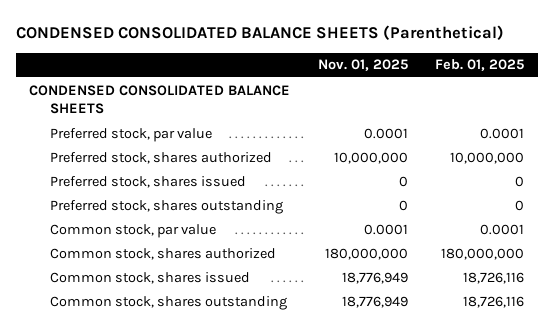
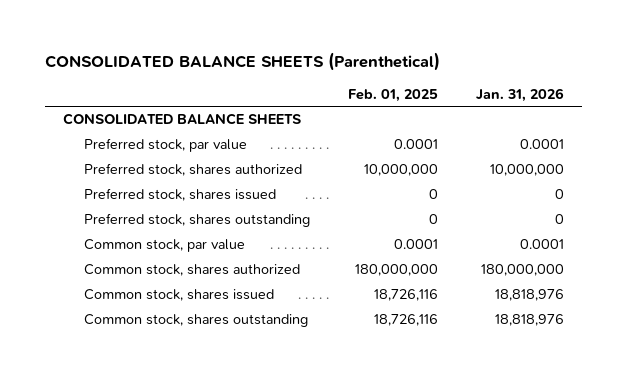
[15,25,504,41] CONDENSED CONSOLIDATED BALANCE SHEETS (Parenthetical) -> [44,51,440,71] CONSOLIDATED BALANCE SHEETS (Parenthetical)
[317,59,408,72] Nov. 01, 2025 -> none
none -> [475,87,564,102] Jan. 31, 2026
[29,84,291,115] CONDENSED CONSOLIDATED BALANCE SHEETS -> [63,113,302,126] CONSOLIDATED BALANCE SHEETS

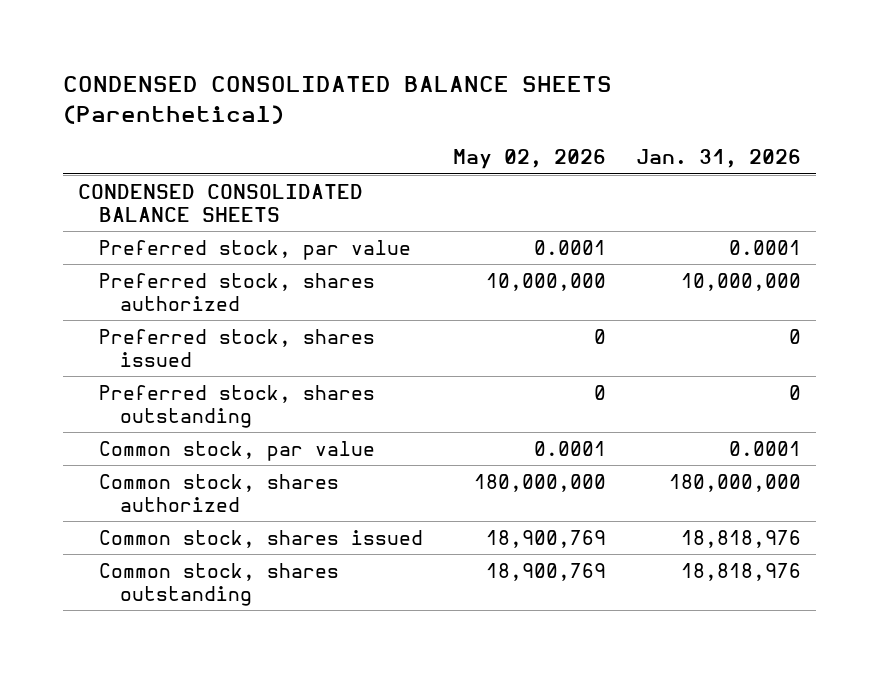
[44,51,440,71] CONSOLIDATED BALANCE SHEETS (Parenthetical) -> [62,76,612,124] CONDENSED CONSOLIDATED BALANCE SHEETS (Parenthetical)
[347,88,438,102] Feb. 01, 2025 -> none
none -> [452,149,606,170] May 02, 2026
[63,113,302,126] CONSOLIDATED BALANCE SHEETS -> [77,183,363,222] CONDENSED CONSOLIDATED BALANCE SHEETS

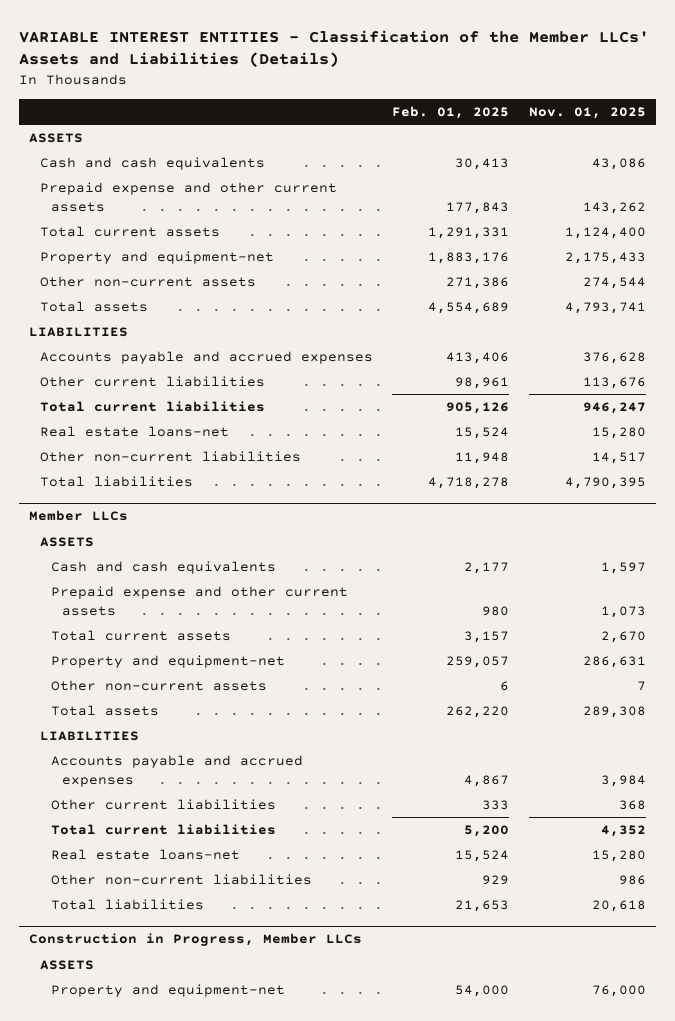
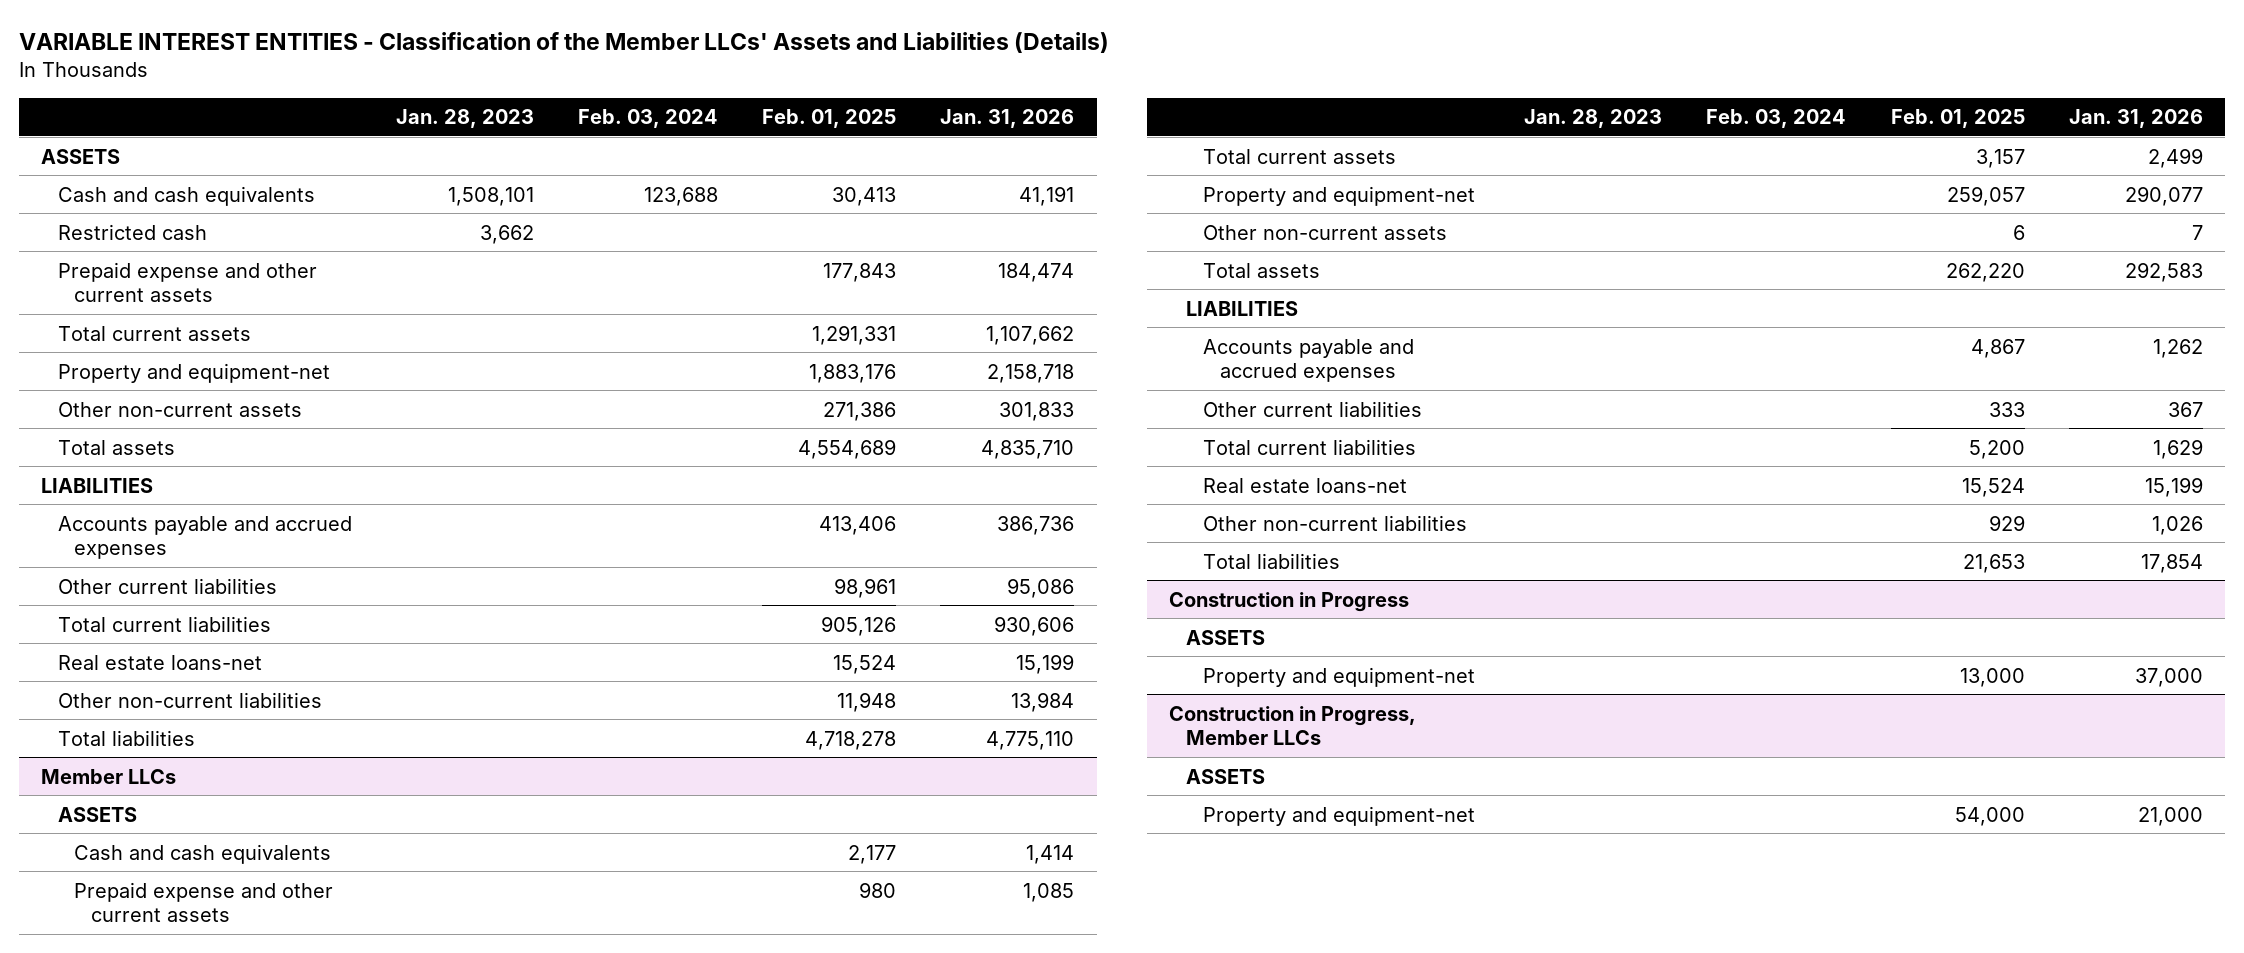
[529,106,647,119] Nov. 01, 2025 -> none
none -> [395,109,534,129] Jan. 28, 2023
none -> [578,109,719,129] Feb. 03, 2024
none -> [940,109,1075,129] Jan. 31, 2026
none -> [57,223,207,240] Restricted cash
none -> [1169,591,1410,612] Construction in Progress
none -> [1186,629,1266,645] ASSETS
none -> [1202,666,1475,687] Property and equipment-net

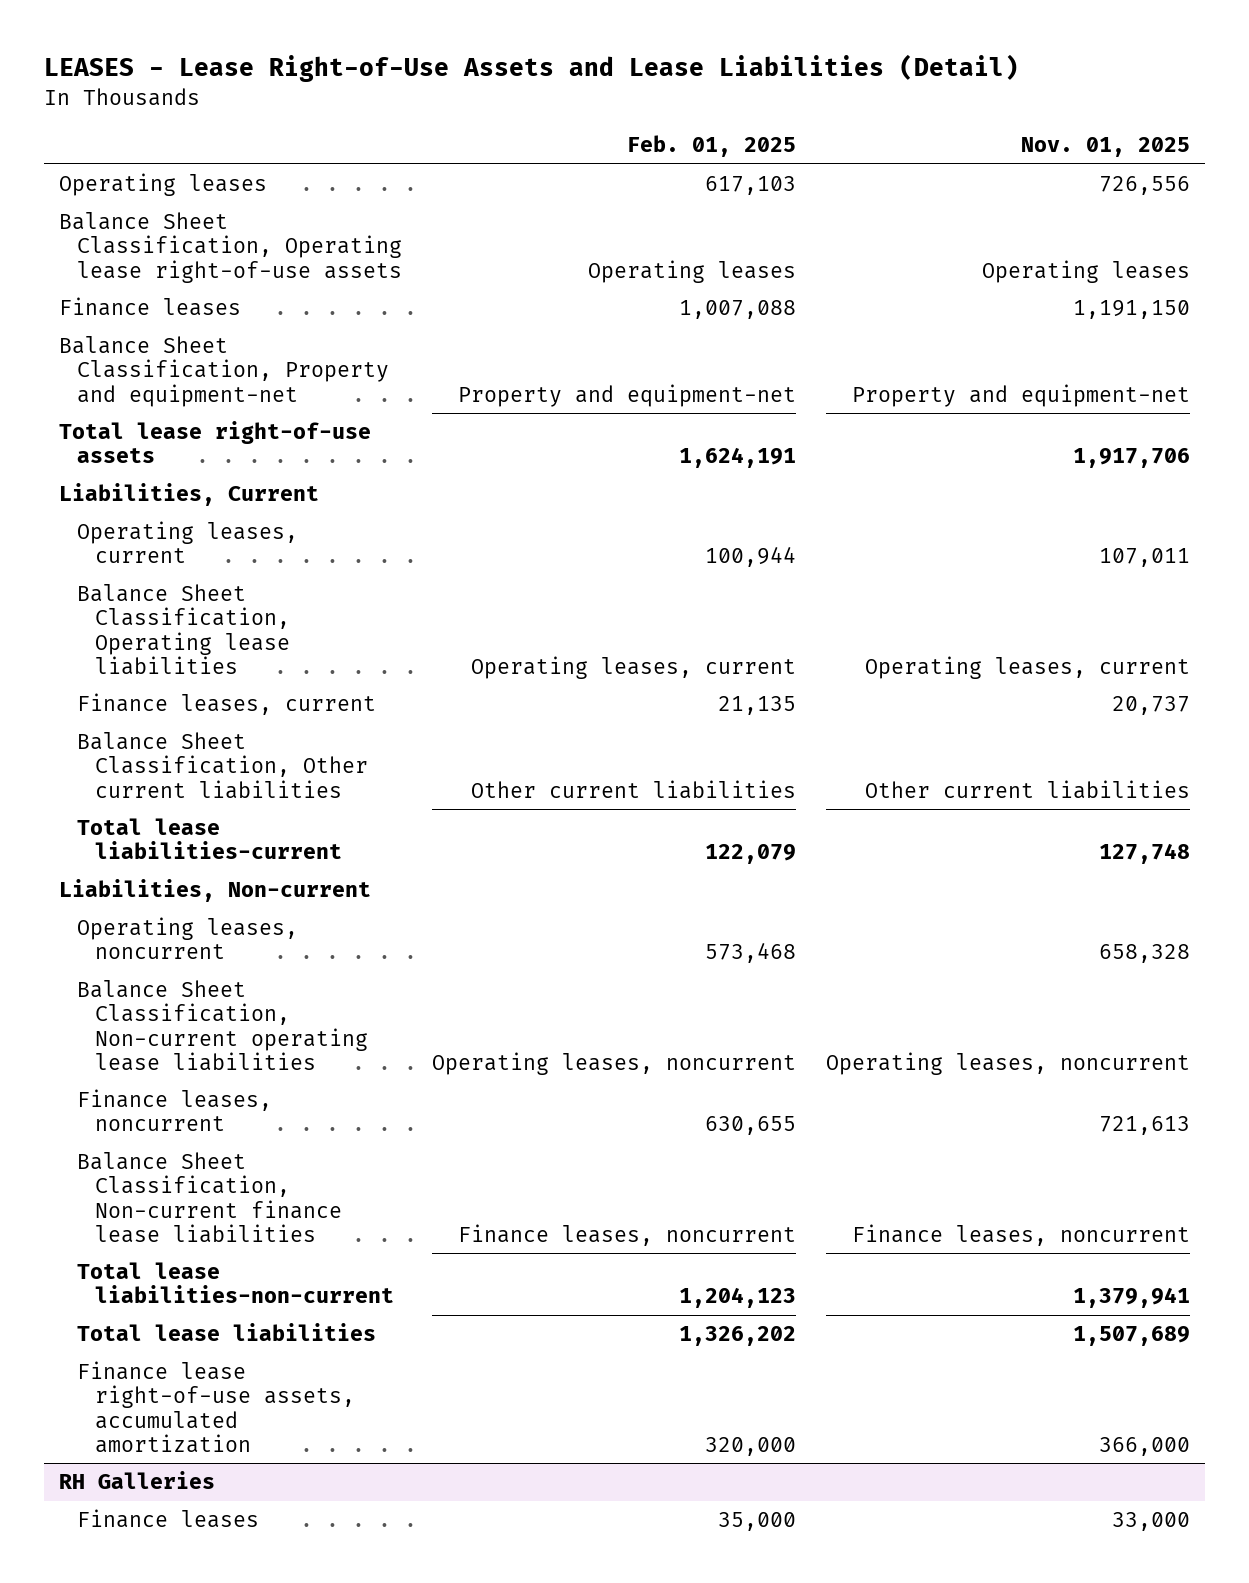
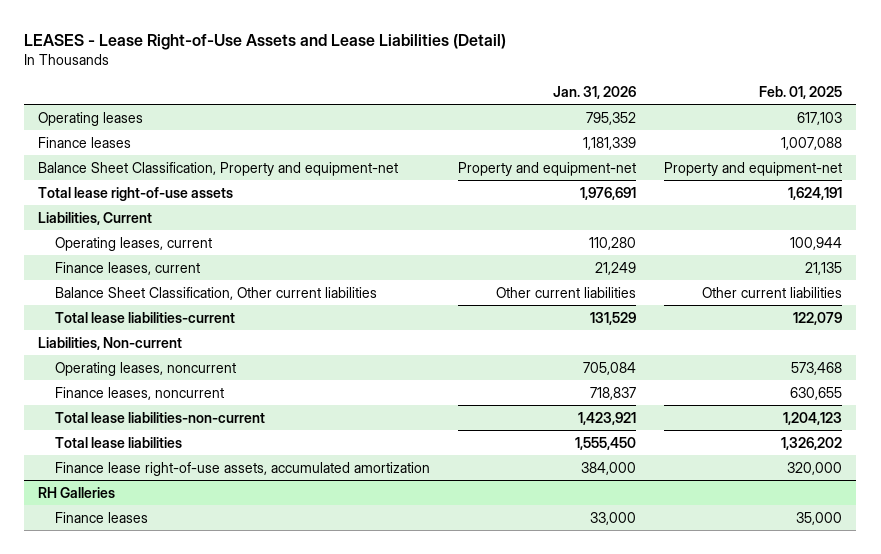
[1021,136,1191,157] Nov. 01, 2025 -> none
none -> [553,85,637,99] Jan. 31, 2026
[58,212,403,283] Balance Sheet Classification, Operating lease right-of-use assets -> none
[77,584,291,675] Balance Sheet Classification, Operating lease liabilities -> none
[77,980,369,1071] Balance Sheet Classification, Non-current operating lease liabilities -> none
[77,1152,343,1243] Balance Sheet Classification, Non-current finance lease liabilities -> none

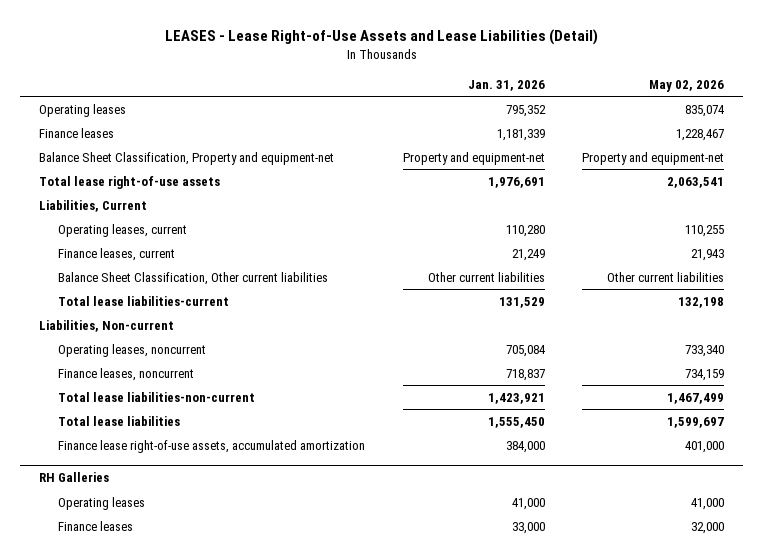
[759,85,843,99] Feb. 01, 2025 -> none
none -> [648,79,724,92] May 02, 2026
none -> [58,496,146,510] Operating leases

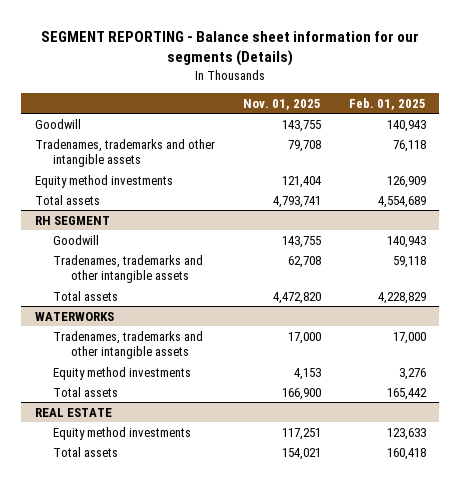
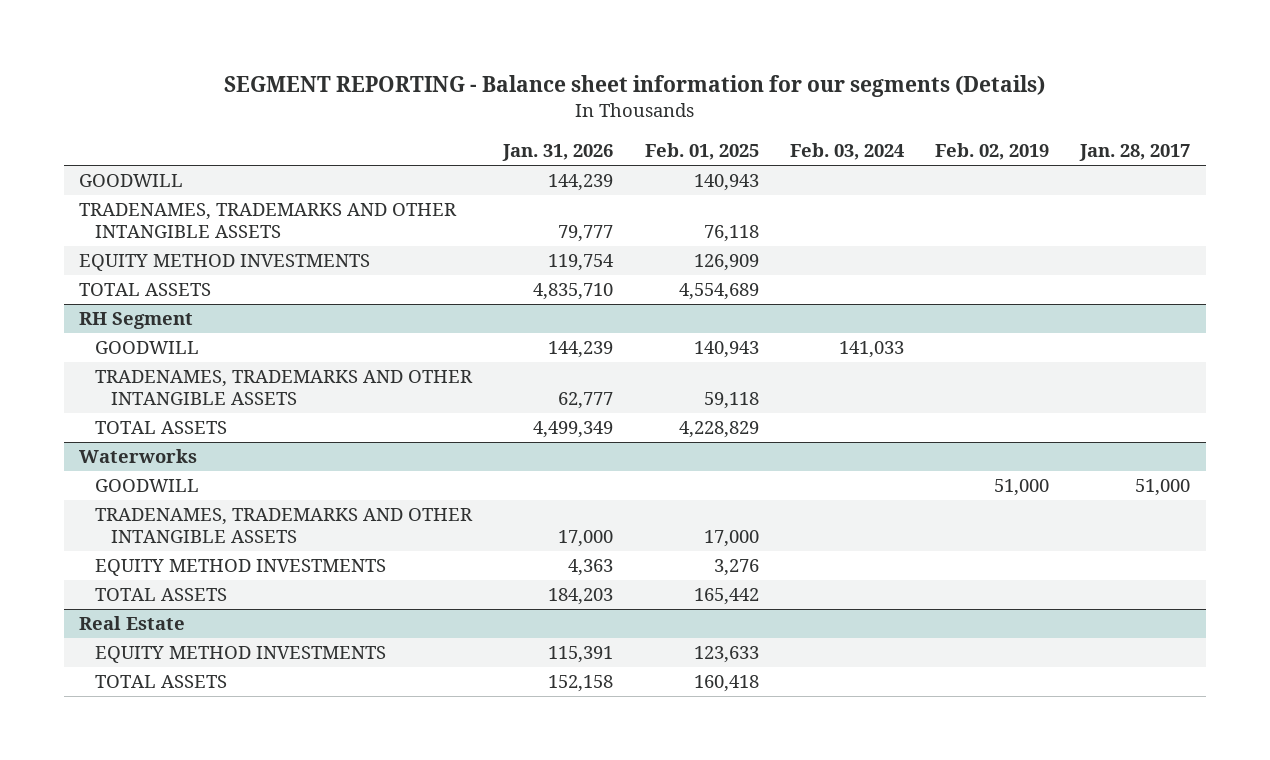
[242,98,321,110] Nov. 01, 2025 -> none
none -> [502,144,614,162] Jan. 31, 2026
none -> [789,143,904,161] Feb. 03, 2024
none -> [935,143,1050,161] Feb. 02, 2019
none -> [1079,144,1191,162] Jan. 28, 2017
[35,118,82,129] Goodwill -> [79,174,184,188] GOODWILL
[35,138,216,168] Tradenames, trademarks and other intangible assets -> [79,203,458,239] TRADENAMES, TRADEMARKS AND OTHER INTANGIBLE ASSETS
[35,174,174,188] Equity method investments -> [79,254,371,272] EQUITY METHOD INVESTMENTS
[35,194,101,205] Total assets -> [79,283,212,297] TOTAL ASSETS
[35,215,111,225] RH SEGMENT -> [79,312,194,330] RH Segment
[53,234,100,245] Goodwill -> [95,341,200,355] GOODWILL
[53,254,204,284] Tradenames, trademarks and other intangible assets -> [95,370,474,406] TRADENAMES, TRADEMARKS AND OTHER INTANGIBLE ASSETS
[53,290,119,301] Total assets -> [95,421,228,435] TOTAL ASSETS
[35,311,115,321] WATERWORKS -> [79,449,198,464] Waterworks
none -> [95,479,200,493] GOODWILL
[53,330,204,360] Tradenames, trademarks and other intangible assets -> [95,508,474,544] TRADENAMES, TRADEMARKS AND OTHER INTANGIBLE ASSETS
[53,366,192,380] Equity method investments -> [95,559,387,577] EQUITY METHOD INVESTMENTS
[53,386,119,397] Total assets -> [95,588,228,602] TOTAL ASSETS
[35,407,113,417] REAL ESTATE -> [79,616,186,631] Real Estate
[53,426,192,440] Equity method investments -> [95,646,387,664] EQUITY METHOD INVESTMENTS
[53,446,119,457] Total assets -> [95,675,228,689] TOTAL ASSETS

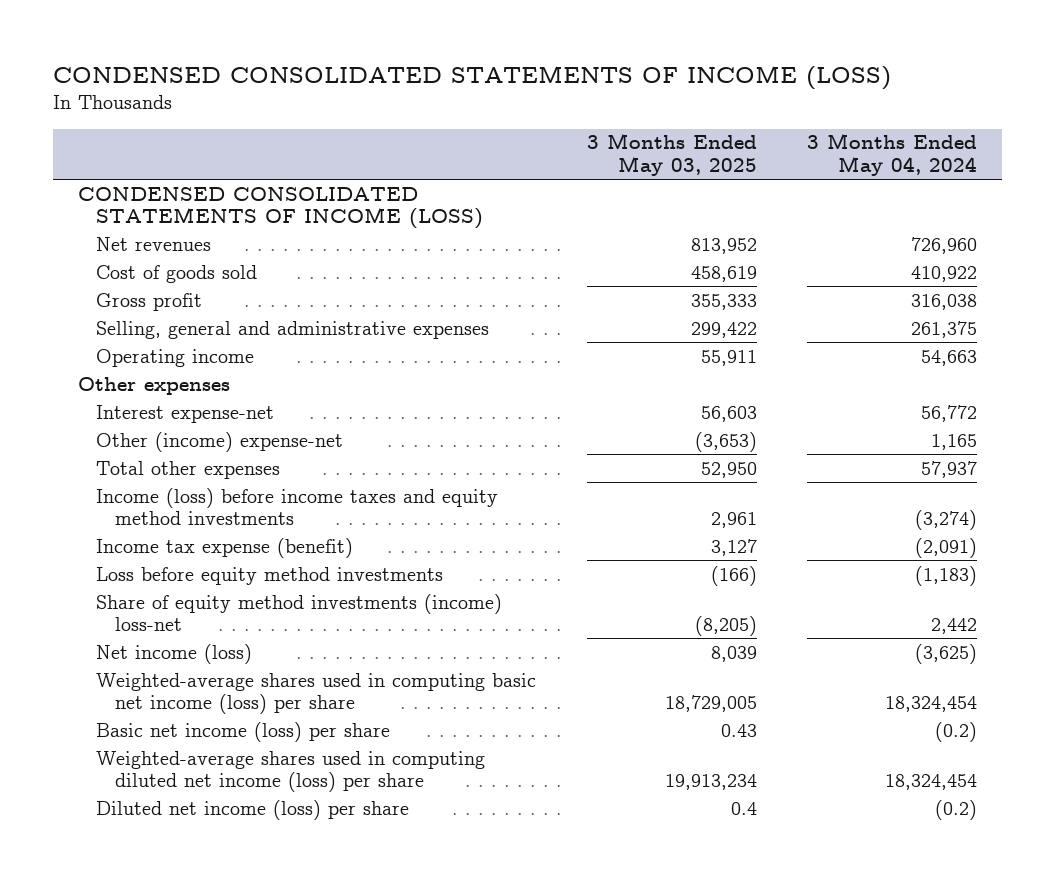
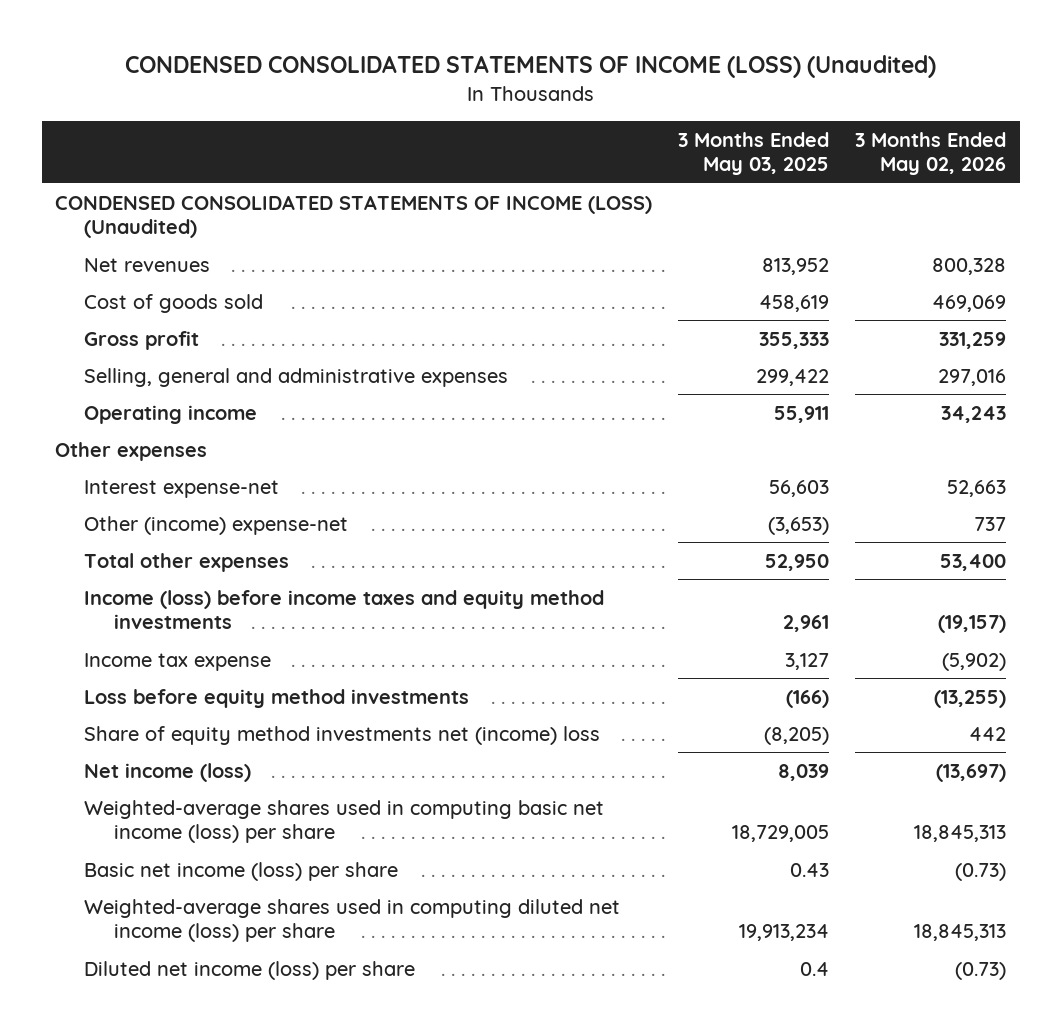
[52,65,891,90] CONDENSED CONSOLIDATED STATEMENTS OF INCOME (LOSS) -> [124,55,936,79] CONDENSED CONSOLIDATED STATEMENTS OF INCOME (LOSS) (Unaudited)
[807,133,978,176] 3 Months Ended May 04, 2024 -> none
none -> [855,131,1007,175] 3 Months Ended May 02, 2026
[77,186,484,230] CONDENSED CONSOLIDATED STATEMENTS OF INCOME (LOSS) -> [55,194,653,239] CONDENSED CONSOLIDATED STATEMENTS OF INCOME (LOSS) (Unaudited)
[96,537,354,558] Income tax expense (benefit) -> [84,652,272,671] Income tax expense
[96,593,503,632] Share of equity method investments (income) loss-net -> [84,725,601,745] Share of equity method investments net (income) loss

